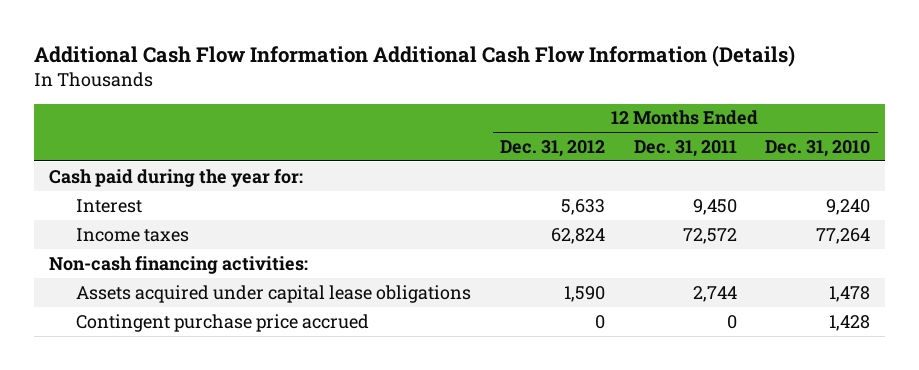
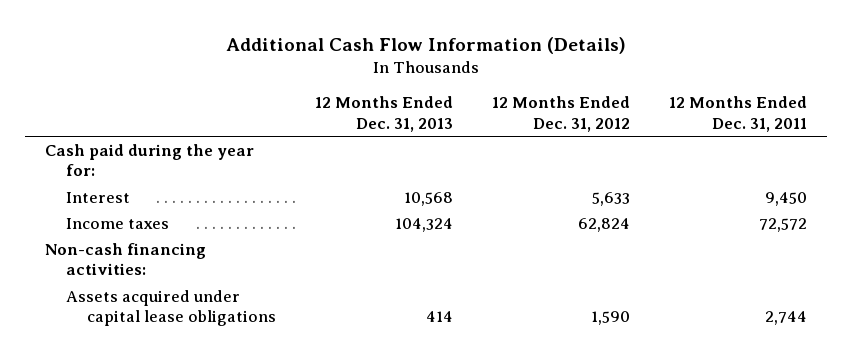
[34,44,796,67] Additional Cash Flow Information Additional Cash Flow Information (Details) -> [225,36,626,54] Additional Cash Flow Information (Details)
[765,139,871,157] Dec. 31, 2010 -> none
none -> [315,96,454,132] 12 Months Ended Dec. 31, 2013
[75,313,369,332] Contingent purchase price accrued -> none

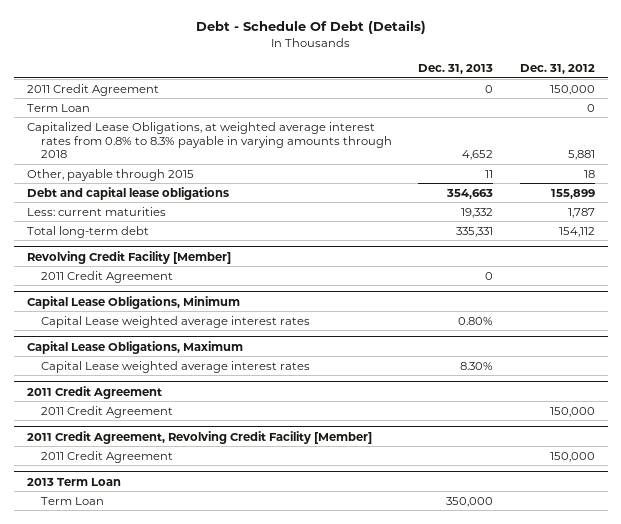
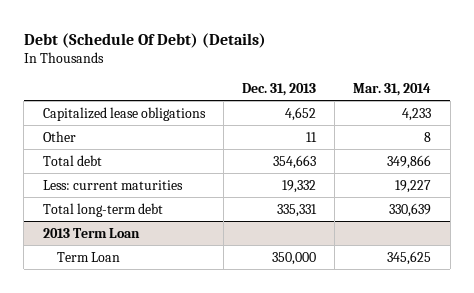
[195,20,426,35] Debt - Schedule Of Debt (Details) -> [23,32,266,48] Debt (Schedule Of Debt) (Details)
[519,63,595,74] Dec. 31, 2012 -> none
none -> [353,82,432,96] Mar. 31, 2014
[26,83,159,96] 2011 Credit Agreement -> none
[26,103,90,112] Term Loan -> none
[26,121,393,159] Capitalized Lease Obligations, at weighted average interest rates from 0.8% to 8.3% payable in varying amounts through 2018 -> [42,106,206,121] Capitalized lease obligations
[26,168,194,181] Other, payable through 2015 -> [42,130,76,142] Other
[26,186,229,200] Debt and capital lease obligations -> [42,154,102,166] Total debt
[26,250,231,264] Revolving Credit Facility [Member] -> none
[41,270,174,283] 2011 Credit Agreement -> none
[26,295,240,309] Capital Lease Obligations, Minimum -> none
[41,315,311,328] Capital Lease weighted average interest rates -> none
[26,340,243,354] Capital Lease Obligations, Maximum -> none
[41,360,311,373] Capital Lease weighted average interest rates -> none
[26,385,162,399] 2011 Credit Agreement -> none
[41,405,174,418] 2011 Credit Agreement -> none
[26,430,372,444] 2011 Credit Agreement, Revolving Credit Facility [Member] -> none
[41,450,174,463] 2011 Credit Agreement -> none

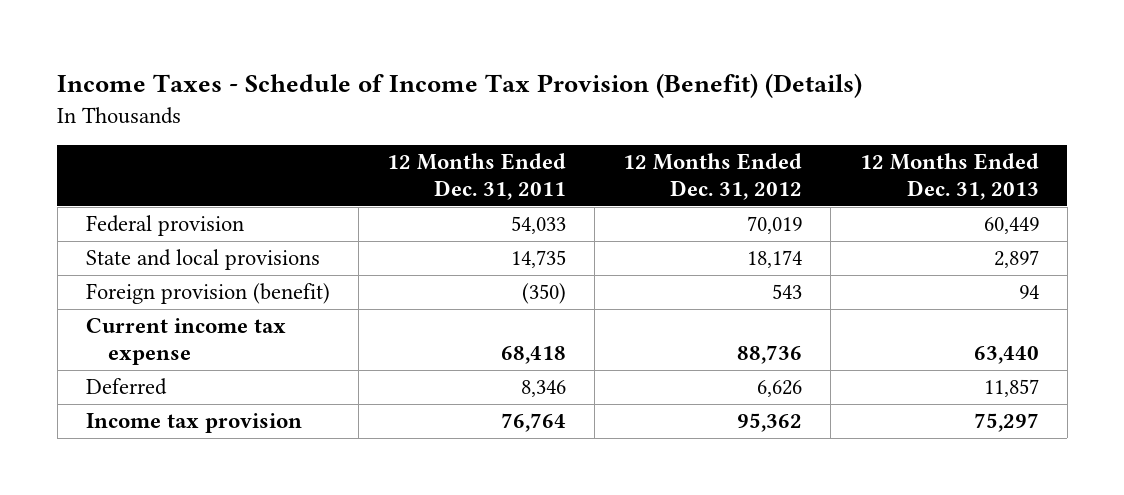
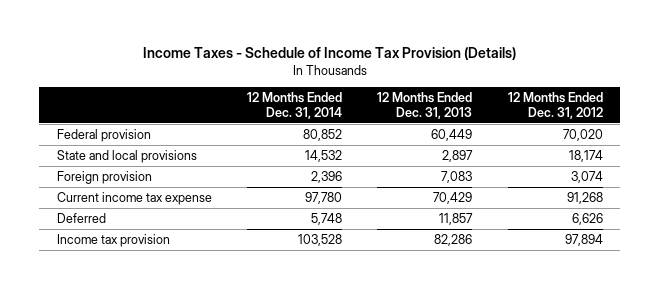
[57,73,863,99] Income Taxes - Schedule of Income Tax Provision (Benefit) (Details) -> [142,47,516,61] Income Taxes - Schedule of Income Tax Provision (Details)
[387,153,567,201] 12 Months Ended Dec. 31, 2011 -> none
none -> [247,92,343,119] 12 Months Ended Dec. 31, 2014
[747,216,803,235] 70,019 -> [562,129,603,142] 70,020
[85,283,330,305] Foreign provision (benefit) -> [56,171,152,185] Foreign provision
[772,284,803,300] 543 -> [570,171,603,184] 3,074
[1018,285,1039,300] 94 -> [441,171,473,184] 7,083
[737,345,803,365] 88,736 -> [566,192,603,205] 91,268
[973,346,1039,365] 63,440 -> [433,192,473,205] 70,429
[737,413,803,433] 95,362 -> [564,234,603,247] 97,894
[973,413,1039,433] 75,297 -> [434,234,473,247] 82,286

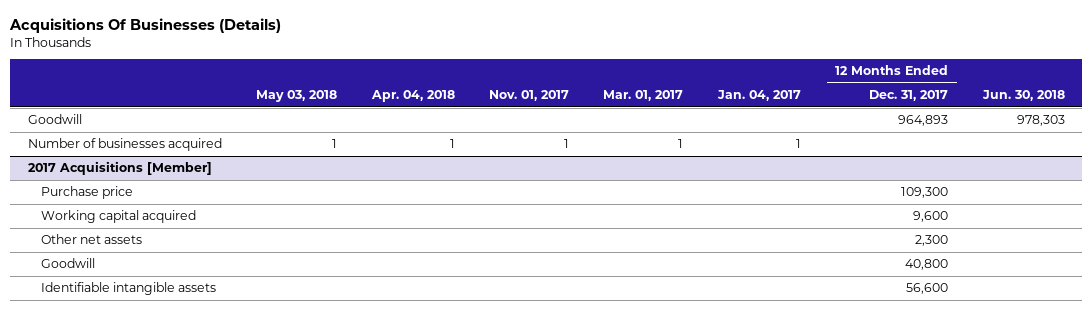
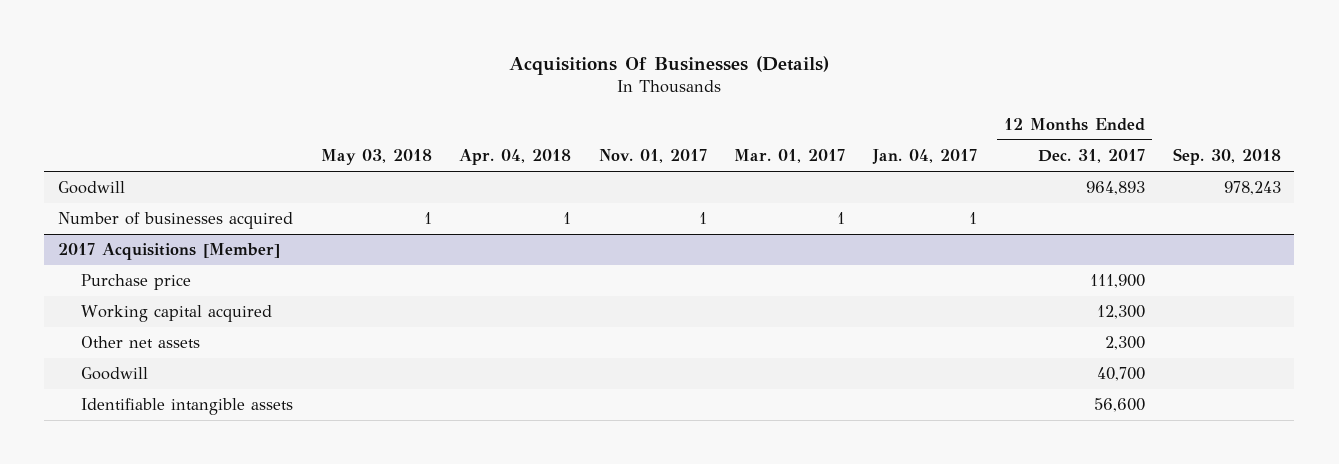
[981,90,1065,102] Jun. 30, 2018 -> none
none -> [1172,148,1281,166] Sep. 30, 2018
[901,187,949,199] 109,300 -> [1090,274,1146,289] 111,900
[913,211,949,223] 9,600 -> [1097,305,1146,320] 12,300
[905,259,949,271] 40,800 -> [1097,367,1146,382] 40,700

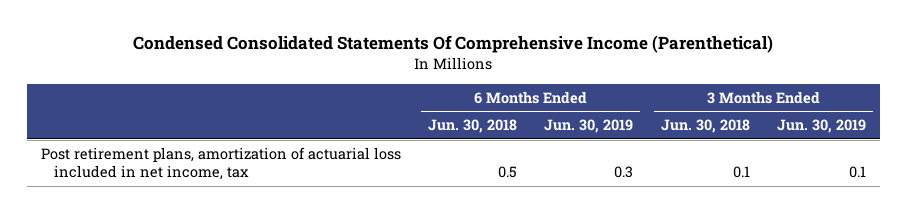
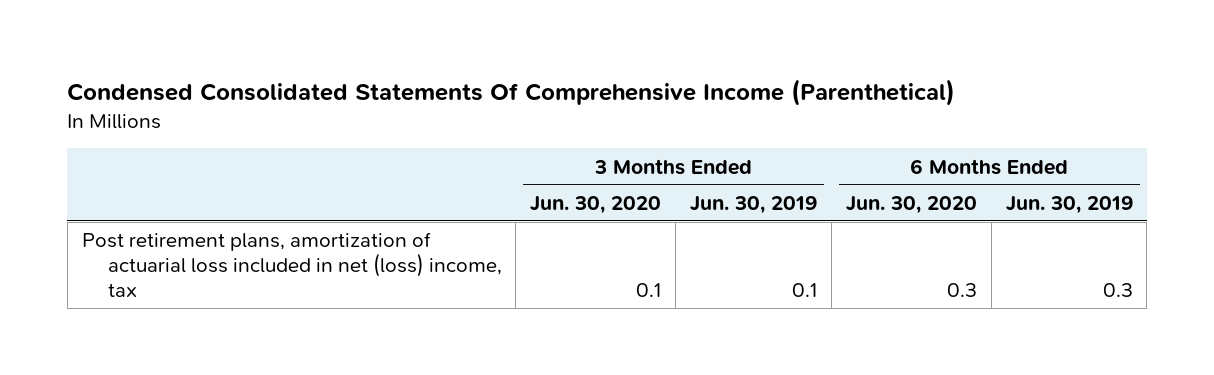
[427,119,517,134] Jun. 30, 2018 -> none
[660,119,750,134] Jun. 30, 2018 -> none
none -> [530,195,662,214] Jun. 30, 2020
none -> [845,195,977,214] Jun. 30, 2020
[40,147,401,181] Post retirement plans, amortization of actuarial loss included in net income, tax -> [81,232,502,298] Post retirement plans, amortization of actuarial loss included in net (loss) income, tax

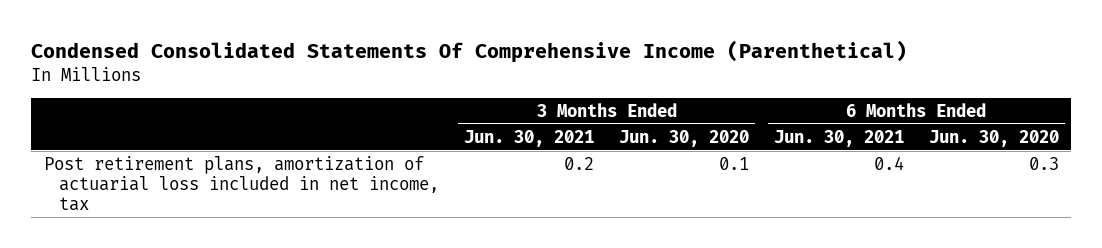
[690,195,818,214] Jun. 30, 2019 -> none
[1005,195,1133,214] Jun. 30, 2019 -> none
none -> [464,129,595,147] Jun. 30, 2021
none -> [773,129,904,147] Jun. 30, 2021
[81,232,502,298] Post retirement plans, amortization of actuarial loss included in net (loss) income, tax -> [43,155,440,212] Post retirement plans, amortization of actuarial loss included in net income, tax

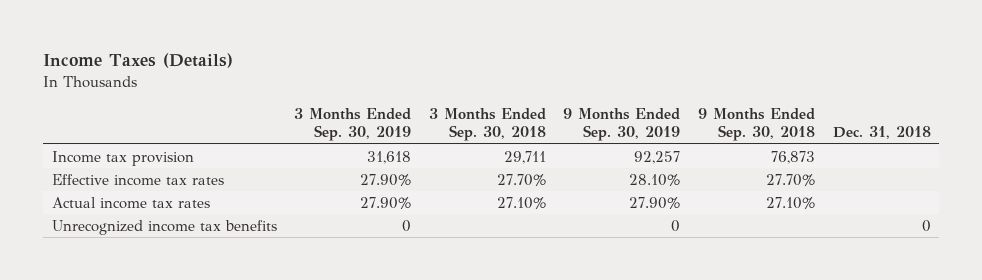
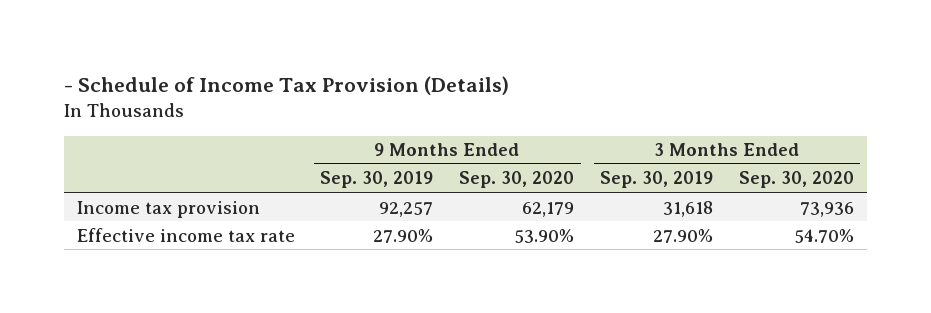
[42,53,233,69] Income Taxes (Details) -> [63,76,509,96] - Schedule of Income Tax Provision (Details)
[428,108,546,142] 3 Months Ended Sep. 30, 2018 -> none
[697,108,815,142] 9 Months Ended Sep. 30, 2018 -> none
[832,126,931,140] Dec. 31, 2018 -> none
none -> [459,171,575,189] Sep. 30, 2020
none -> [738,171,854,189] Sep. 30, 2020
[51,173,224,186] Effective income tax rates -> none
[51,219,277,235] Unrecognized income tax benefits -> none
[51,196,210,209] Actual income tax rates -> [76,227,295,242] Effective income tax rate

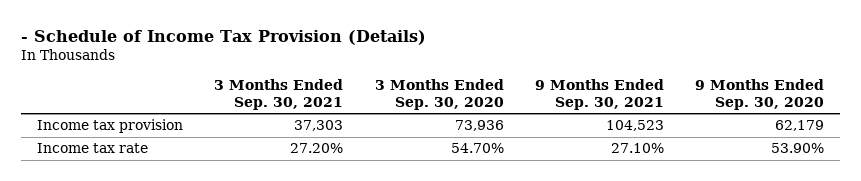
[320,171,434,189] Sep. 30, 2019 -> none
[600,171,714,189] Sep. 30, 2019 -> none
none -> [214,78,344,110] 3 Months Ended Sep. 30, 2021
none -> [534,78,664,110] 9 Months Ended Sep. 30, 2021
[76,227,295,242] Effective income tax rate -> [37,143,149,154] Income tax rate

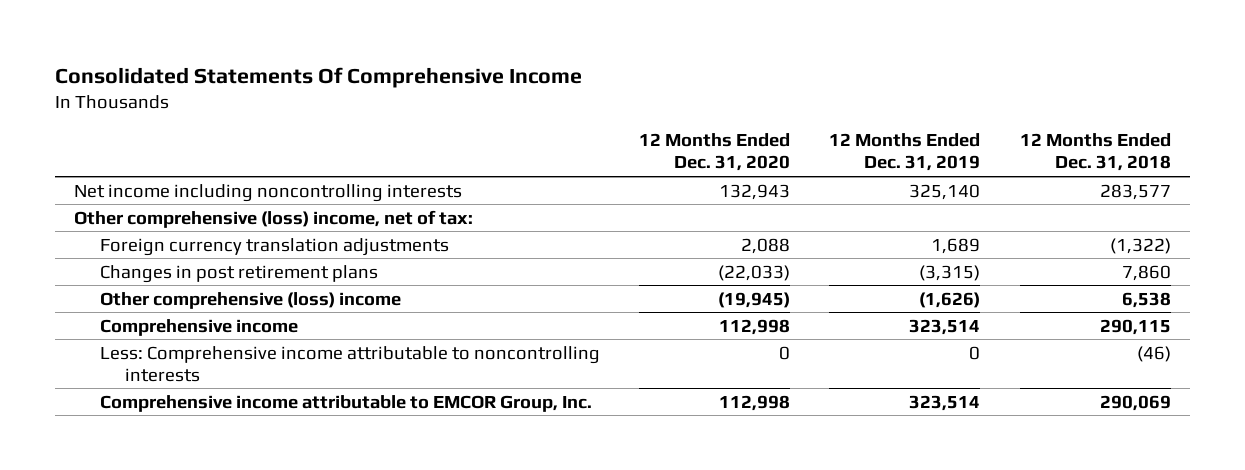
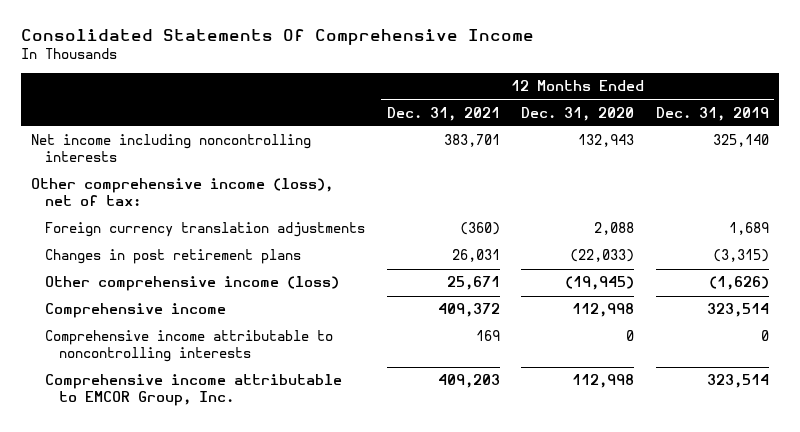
[1019,133,1171,172] 12 Months Ended Dec. 31, 2018 -> none
none -> [386,106,500,121] Dec. 31, 2021
[74,209,474,228] Other comprehensive (loss) income, net of tax: -> [31,178,334,207] Other comprehensive income (loss), net of tax:
[99,291,401,309] Other comprehensive (loss) income -> [45,276,340,292] Other comprehensive income (loss)
[99,345,600,382] Less: Comprehensive income attributable to noncontrolling interests -> [45,330,334,363] Comprehensive income attributable to noncontrolling interests

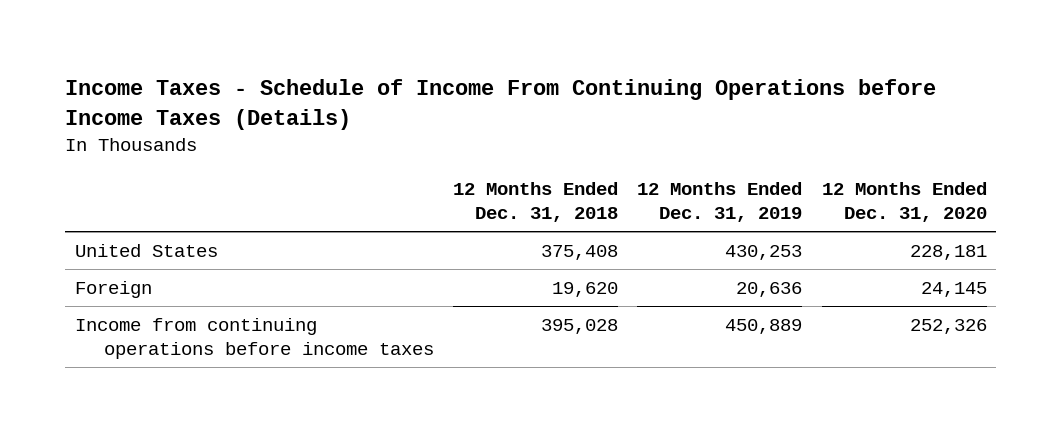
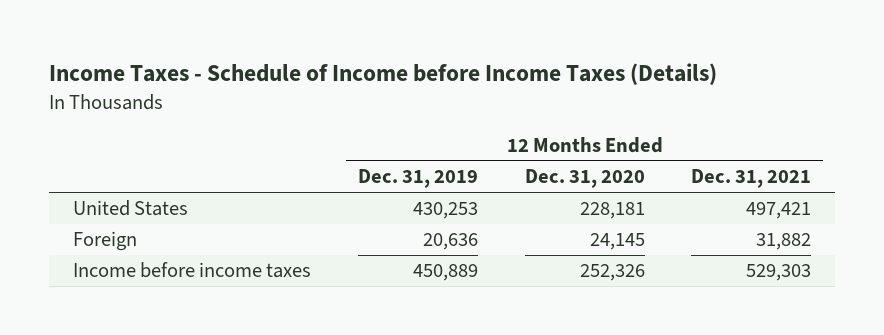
[65,79,937,131] Income Taxes - Schedule of Income From Continuing Operations before Income Taxes (Details) -> [49,63,718,86] Income Taxes - Schedule of Income before Income Taxes (Details)
[452,182,618,223] 12 Months Ended Dec. 31, 2018 -> none
none -> [691,169,812,189] Dec. 31, 2021
[74,317,434,359] Income from continuing operations before income taxes -> [72,262,311,279] Income before income taxes

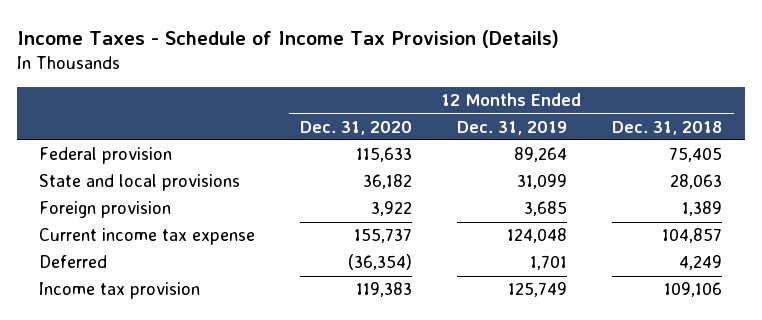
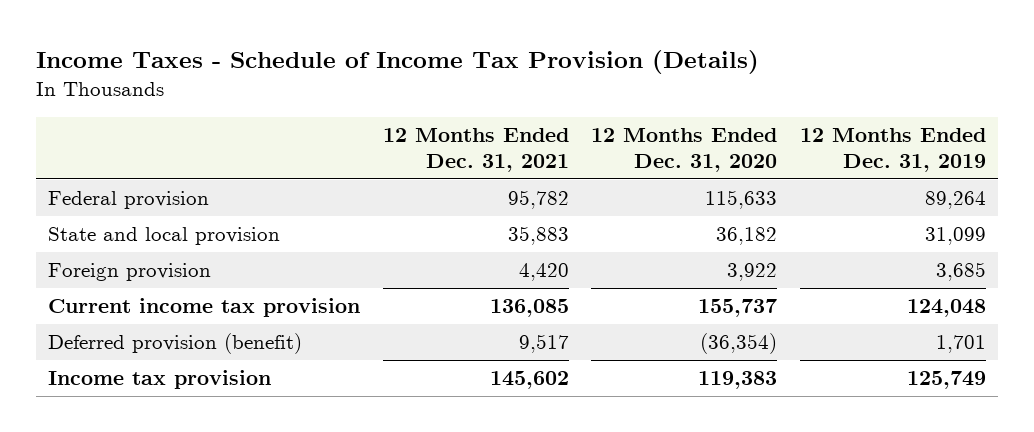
[612,120,723,135] Dec. 31, 2018 -> none
none -> [382,127,569,172] 12 Months Ended Dec. 31, 2021
[39,174,241,192] State and local provisions -> [47,227,280,246] State and local provision
[39,228,256,246] Current income tax expense -> [47,298,360,318] Current income tax provision
[39,255,108,269] Deferred -> [47,333,302,355] Deferred provision (benefit)

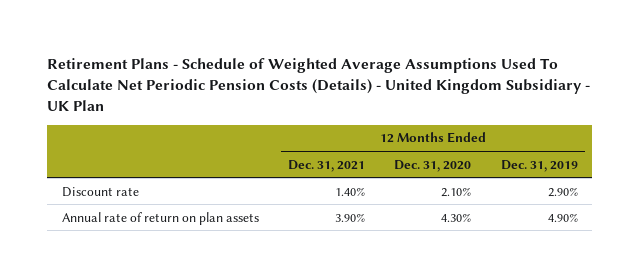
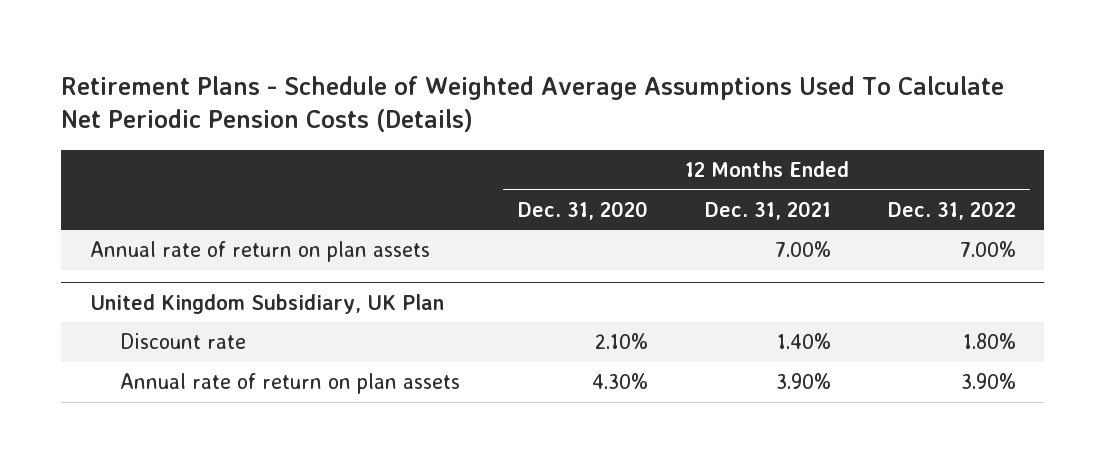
[47,57,591,112] Retirement Plans - Schedule of Weighted Average Assumptions Used To Calculate Net Periodic Pension Costs (Details) - United Kingdom Subsidiary - UK Plan -> [61,75,1005,133] Retirement Plans - Schedule of Weighted Average Assumptions Used To Calculate Net Periodic Pension Costs (Details)
[500,159,578,172] Dec. 31, 2019 -> none
none -> [887,200,1016,220] Dec. 31, 2022
none -> [89,241,430,263] Annual rate of return on plan assets
none -> [89,293,444,314] United Kingdom Subsidiary, UK Plan

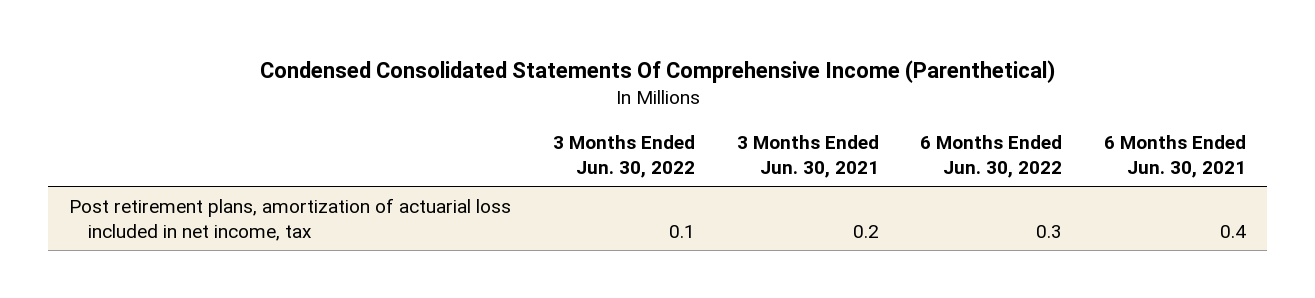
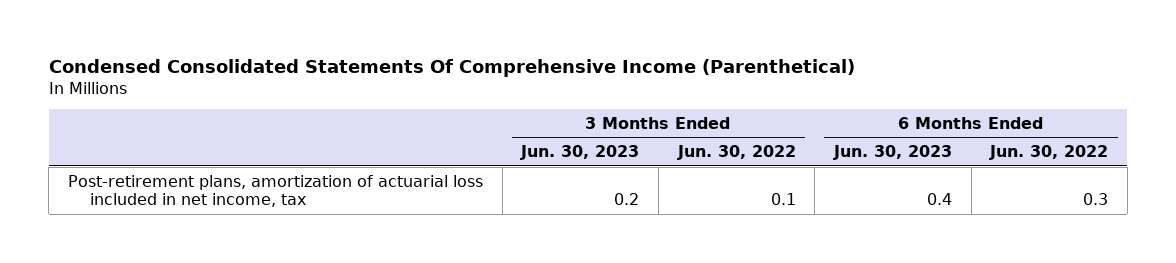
[736,135,879,178] 3 Months Ended Jun. 30, 2021 -> none
[1104,135,1247,178] 6 Months Ended Jun. 30, 2021 -> none
none -> [520,145,640,161] Jun. 30, 2023
none -> [832,145,952,161] Jun. 30, 2023
[69,198,512,241] Post retirement plans, amortization of actuarial loss included in net income, tax -> [67,174,483,208] Post-retirement plans, amortization of actuarial loss included in net income, tax

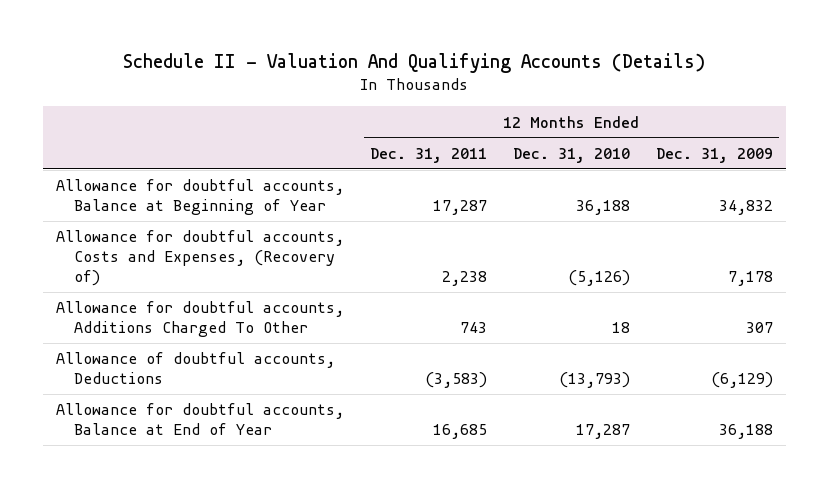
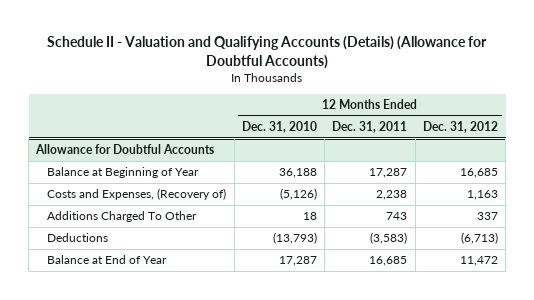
[123,53,706,74] Schedule II - Valuation And Qualifying Accounts (Details) -> [47,36,488,69] Schedule II - Valuation and Qualifying Accounts (Details) (Allowance for Doubtful Accounts)
[655,147,773,163] Dec. 31, 2009 -> none
none -> [422,121,498,134] Dec. 31, 2012
none -> [35,144,215,155] Allowance for Doubtful Accounts
[56,179,345,216] Allowance for doubtful accounts, Balance at Beginning of Year -> [47,167,200,179] Balance at Beginning of Year
[56,230,345,286] Allowance for doubtful accounts, Costs and Expenses, (Recovery of) -> [47,188,227,201] Costs and Expenses, (Recovery of)
[56,301,345,338] Allowance for doubtful accounts, Additions Charged To Other -> [47,211,198,223] Additions Charged To Other
[56,352,336,385] Allowance of doubtful accounts, Deductions -> [47,233,109,243] Deductions
[56,403,345,436] Allowance for doubtful accounts, Balance at End of Year -> [47,255,168,265] Balance at End of Year

